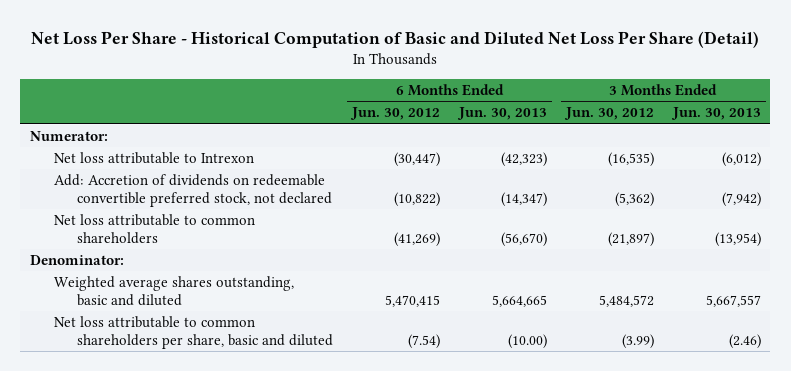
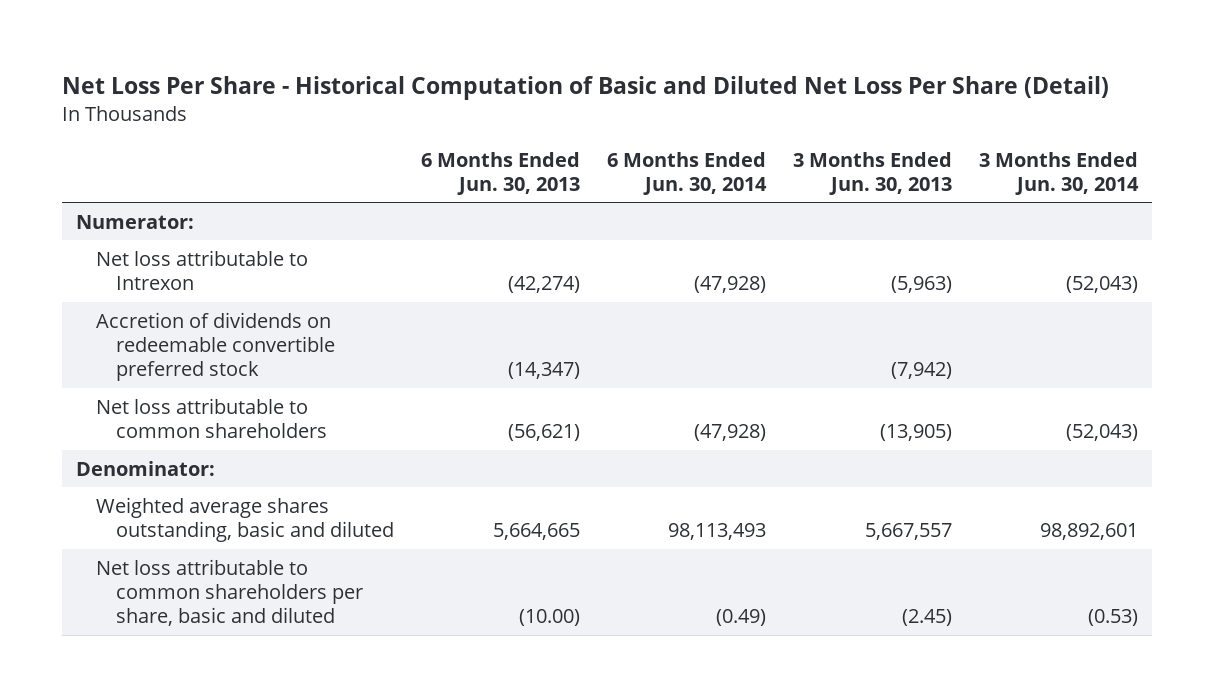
[350,107,441,121] Jun. 30, 2012 -> none
[563,107,654,121] Jun. 30, 2012 -> none
none -> [607,151,768,195] 6 Months Ended Jun. 30, 2014
none -> [979,151,1140,195] 3 Months Ended Jun. 30, 2014
[501,151,548,167] (42,323) -> [507,276,580,294] (42,274)
[721,151,761,167] (6,012) -> [891,276,953,294] (5,963)
[53,173,333,208] Add: Accretion of dividends on redeemable convertible preferred stock, not declared -> [95,311,335,382] Accretion of dividends on redeemable convertible preferred stock
[501,232,548,248] (56,670) -> [507,424,580,442] (56,621)
[714,232,761,248] (13,954) -> [880,424,953,442] (13,905)
[728,334,761,350] (2.46) -> [902,609,953,627] (2.45)

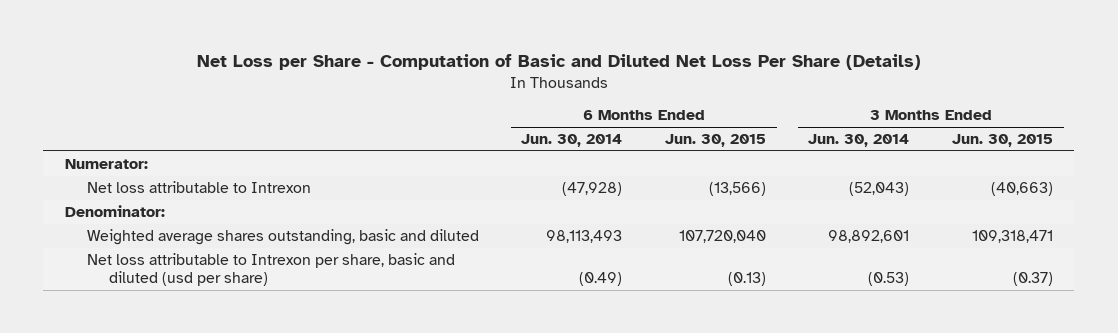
[62,75,1110,100] Net Loss Per Share - Historical Computation of Basic and Diluted Net Loss Per Share (Detail) -> [196,54,921,71] Net Loss per Share - Computation of Basic and Diluted Net Loss Per Share (Details)
[420,151,580,195] 6 Months Ended Jun. 30, 2013 -> none
[793,151,953,195] 3 Months Ended Jun. 30, 2013 -> none
none -> [664,134,766,148] Jun. 30, 2015
none -> [951,134,1053,148] Jun. 30, 2015
[95,311,335,382] Accretion of dividends on redeemable convertible preferred stock -> none
[95,397,327,439] Net loss attributable to common shareholders -> none
[95,558,363,627] Net loss attributable to common shareholders per share, basic and diluted -> [86,253,455,287] Net loss attributable to Intrexon per share, basic and diluted (usd per share)

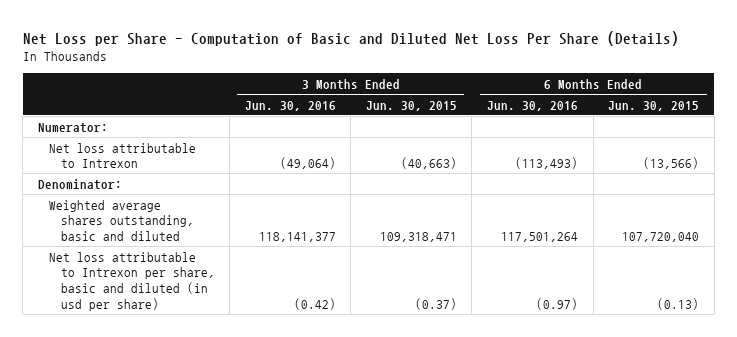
[521,134,623,148] Jun. 30, 2014 -> none
[808,134,910,148] Jun. 30, 2014 -> none
none -> [244,100,336,111] Jun. 30, 2016
none -> [487,100,579,111] Jun. 30, 2016
[86,253,455,287] Net loss attributable to Intrexon per share, basic and diluted (usd per share) -> [49,251,215,311] Net loss attributable to Intrexon per share, basic and diluted (in usd per share)

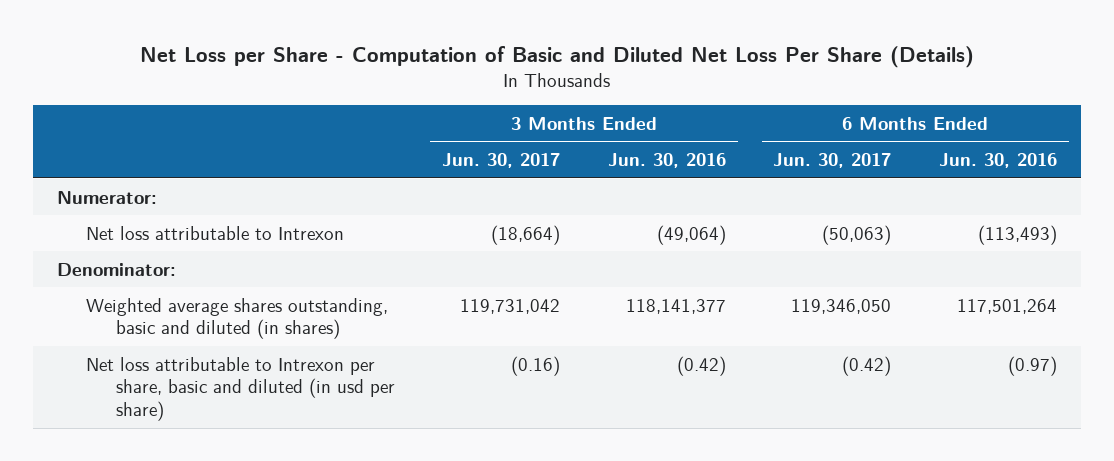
[365,100,457,111] Jun. 30, 2015 -> none
[608,100,700,111] Jun. 30, 2015 -> none
none -> [442,153,561,169] Jun. 30, 2017
none -> [773,153,892,169] Jun. 30, 2017
[49,199,194,241] Weighted average shares outstanding, basic and diluted -> [86,297,389,340] Weighted average shares outstanding, basic and diluted (in shares)

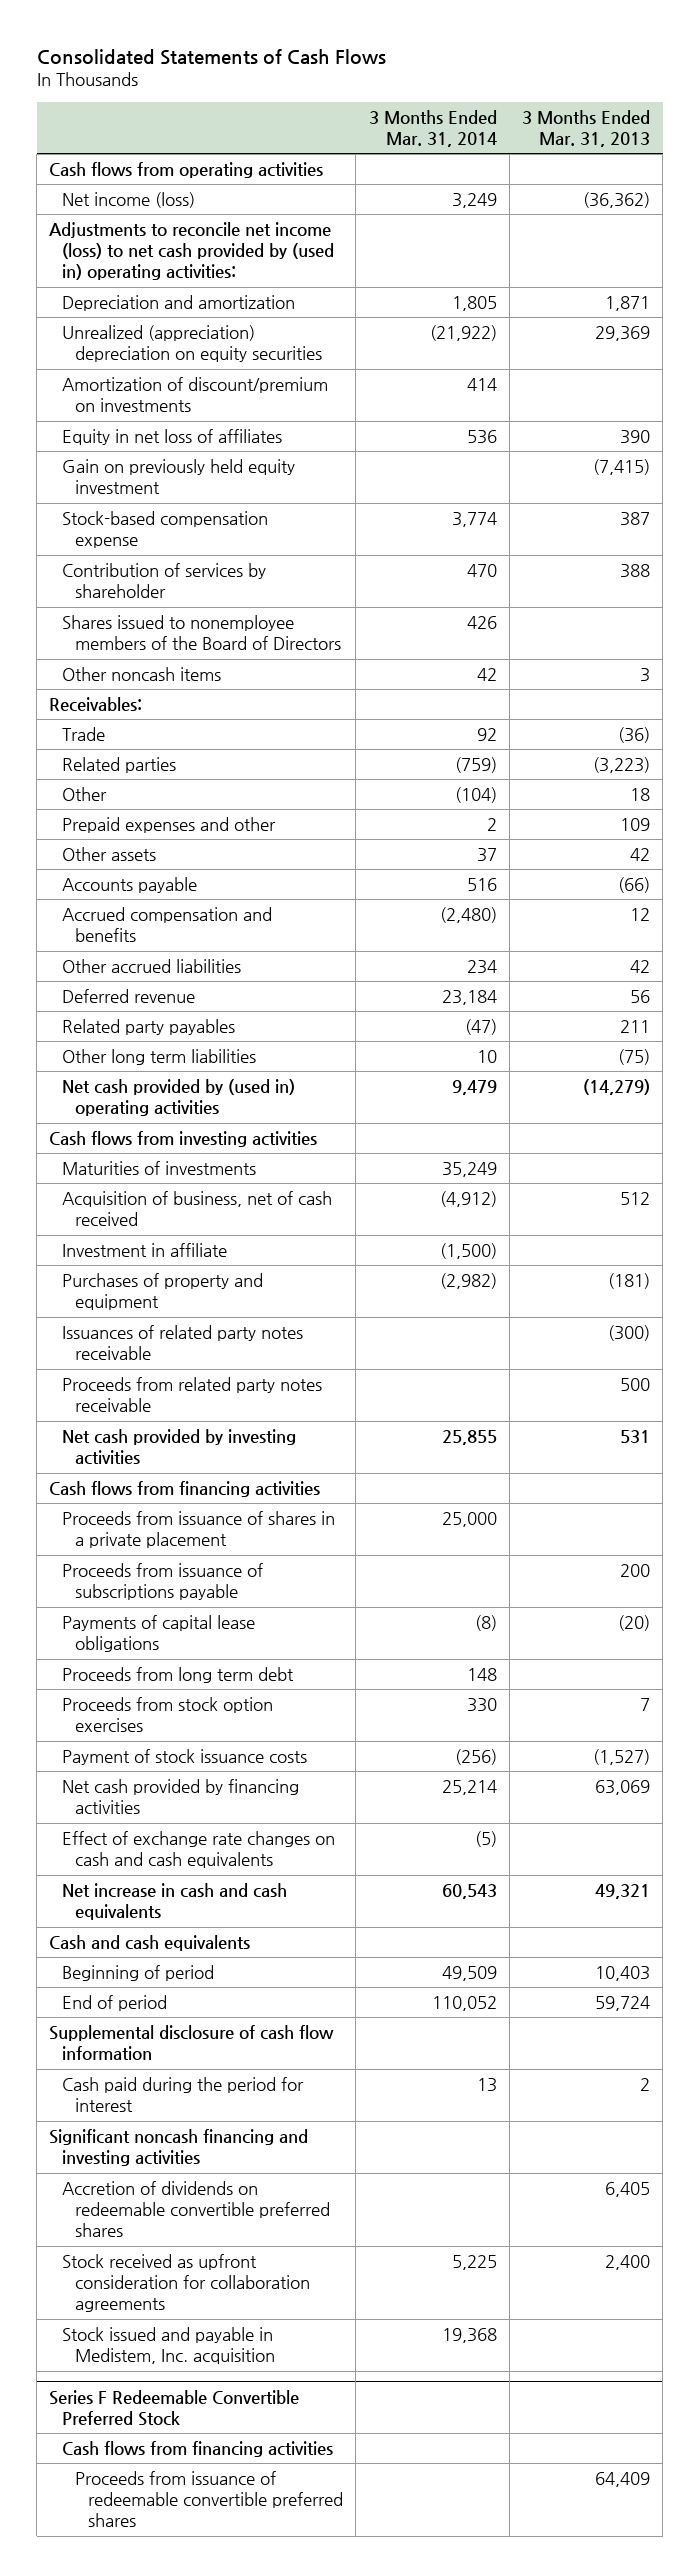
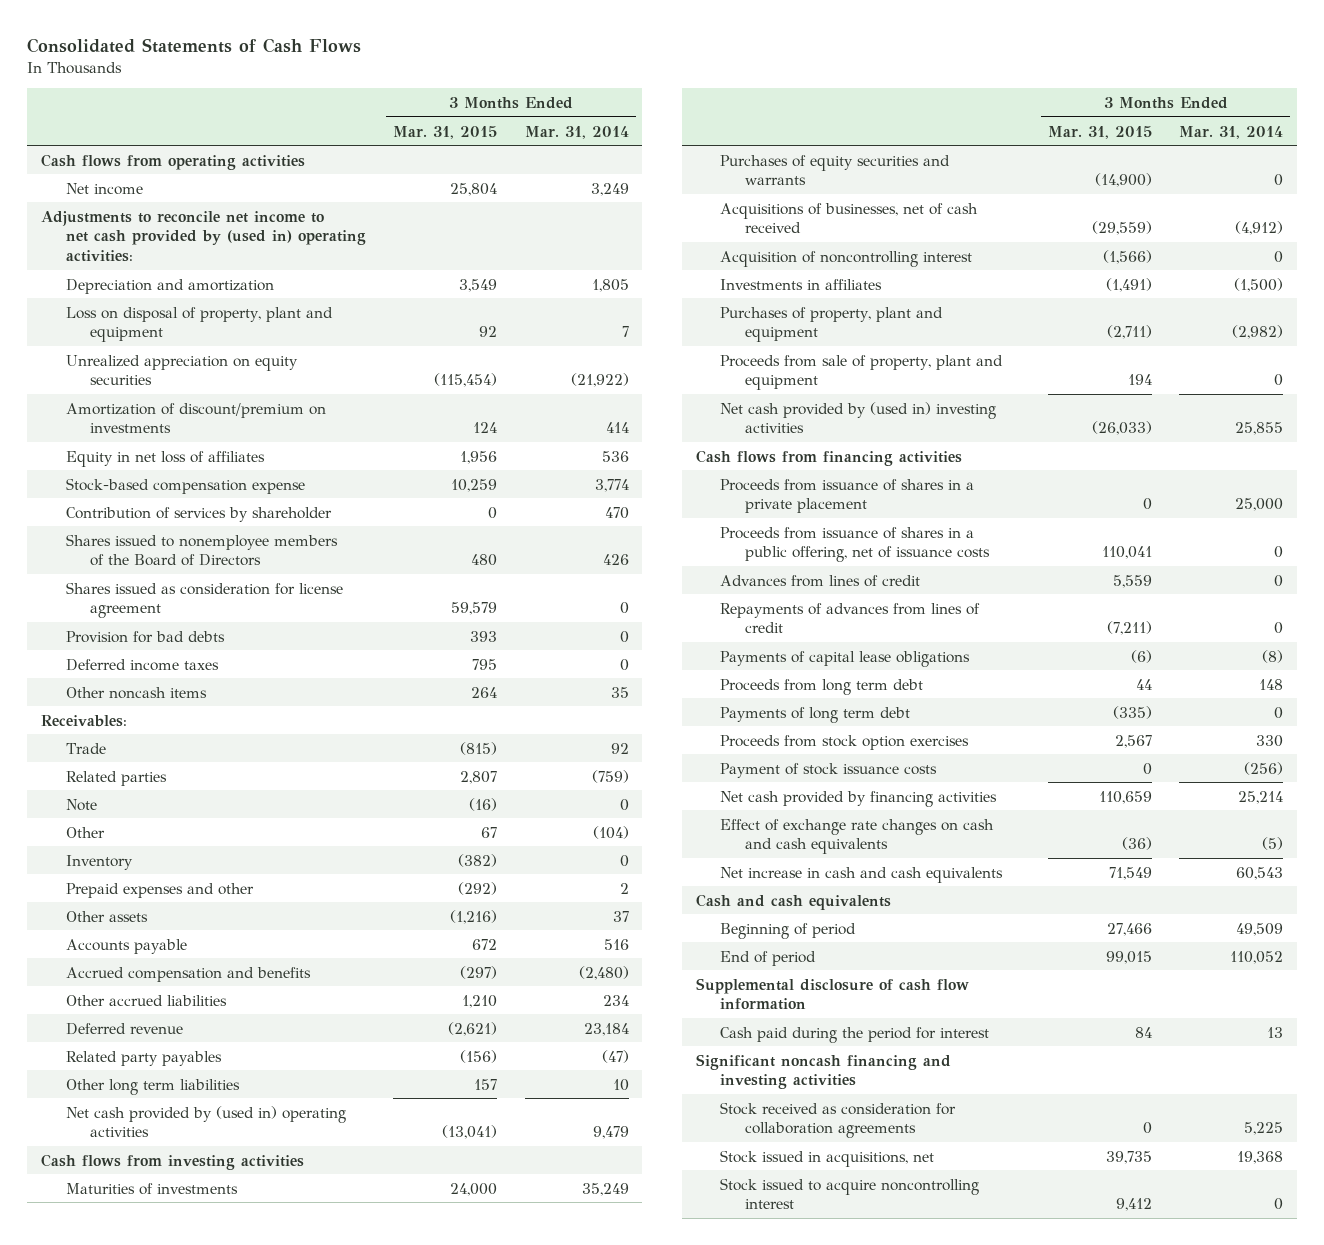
[521,110,650,148] 3 Months Ended Mar. 31, 2013 -> none
none -> [393,125,498,139] Mar. 31, 2015
[62,192,196,209] Net income (loss) -> [65,182,143,195] Net income
[49,222,335,281] Adjustments to reconcile net income (loss) to net cash provided by (used in) operating activities: -> [40,210,366,263] Adjustments to reconcile net income to net cash provided by (used in) operating activities:
none -> [65,306,333,343] Loss on disposal of property, plant and equipment
[62,325,323,363] Unrealized (appreciation) depreciation on equity securities -> [65,354,298,386] Unrealized appreciation on equity securities
[62,459,296,495] Gain on previously held equity investment -> none
none -> [65,581,343,619] Shares issued as consideration for license agreement
none -> [65,630,225,643] Provision for bad debts
none -> [65,658,219,671] Deferred income taxes
[476,668,497,682] 42 -> [610,686,629,698] 35
none -> [65,798,97,811] Note
none -> [65,854,133,870] Inventory
[62,1325,304,1361] Issuances of related party notes receivable -> none
[62,1377,323,1413] Proceeds from related party notes receivable -> none
none -> [720,154,951,186] Purchases of equity securities and warrants
[62,1191,333,1227] Acquisition of business, net of cash received -> [720,202,979,234] Acquisitions of businesses, net of cash received
none -> [720,250,973,267] Acquisition of noncontrolling interest
[62,1243,228,1258] Investment in affiliate -> [720,278,883,290] Investments in affiliates
[62,1273,264,1311] Purchases of property and equipment -> [720,306,944,343] Purchases of property, plant and equipment
none -> [720,354,1004,391] Proceeds from sale of property, plant and equipment
[62,1429,297,1466] Net cash provided by investing activities -> [720,401,997,434] Net cash provided by (used in) investing activities
[62,1563,264,1601] Proceeds from issuance of subscriptions payable -> none
none -> [720,526,990,563] Proceeds from issuance of shares in a public offering, net of issuance costs
none -> [720,574,921,587] Advances from lines of credit
none -> [720,602,981,634] Repayments of advances from lines of credit
none -> [720,706,911,723] Payments of long term debt
[62,2181,331,2238] Accretion of dividends on redeemable convertible preferred shares -> none
[49,2389,300,2426] Series F Redeemable Convertible Preferred Stock -> none
[62,2441,334,2458] Cash flows from financing activities -> none
[75,2471,344,2528] Proceeds from issuance of redeemable convertible preferred shares -> none
[62,2254,311,2313] Stock received as upfront consideration for collaboration agreements -> [720,1101,957,1139] Stock received as consideration for collaboration agreements
[62,2327,276,2365] Stock issued and payable in Medistem, Inc. acquisition -> [720,1149,935,1167] Stock issued in acquisitions, net
none -> [720,1177,980,1210] Stock issued to acquire noncontrolling interest

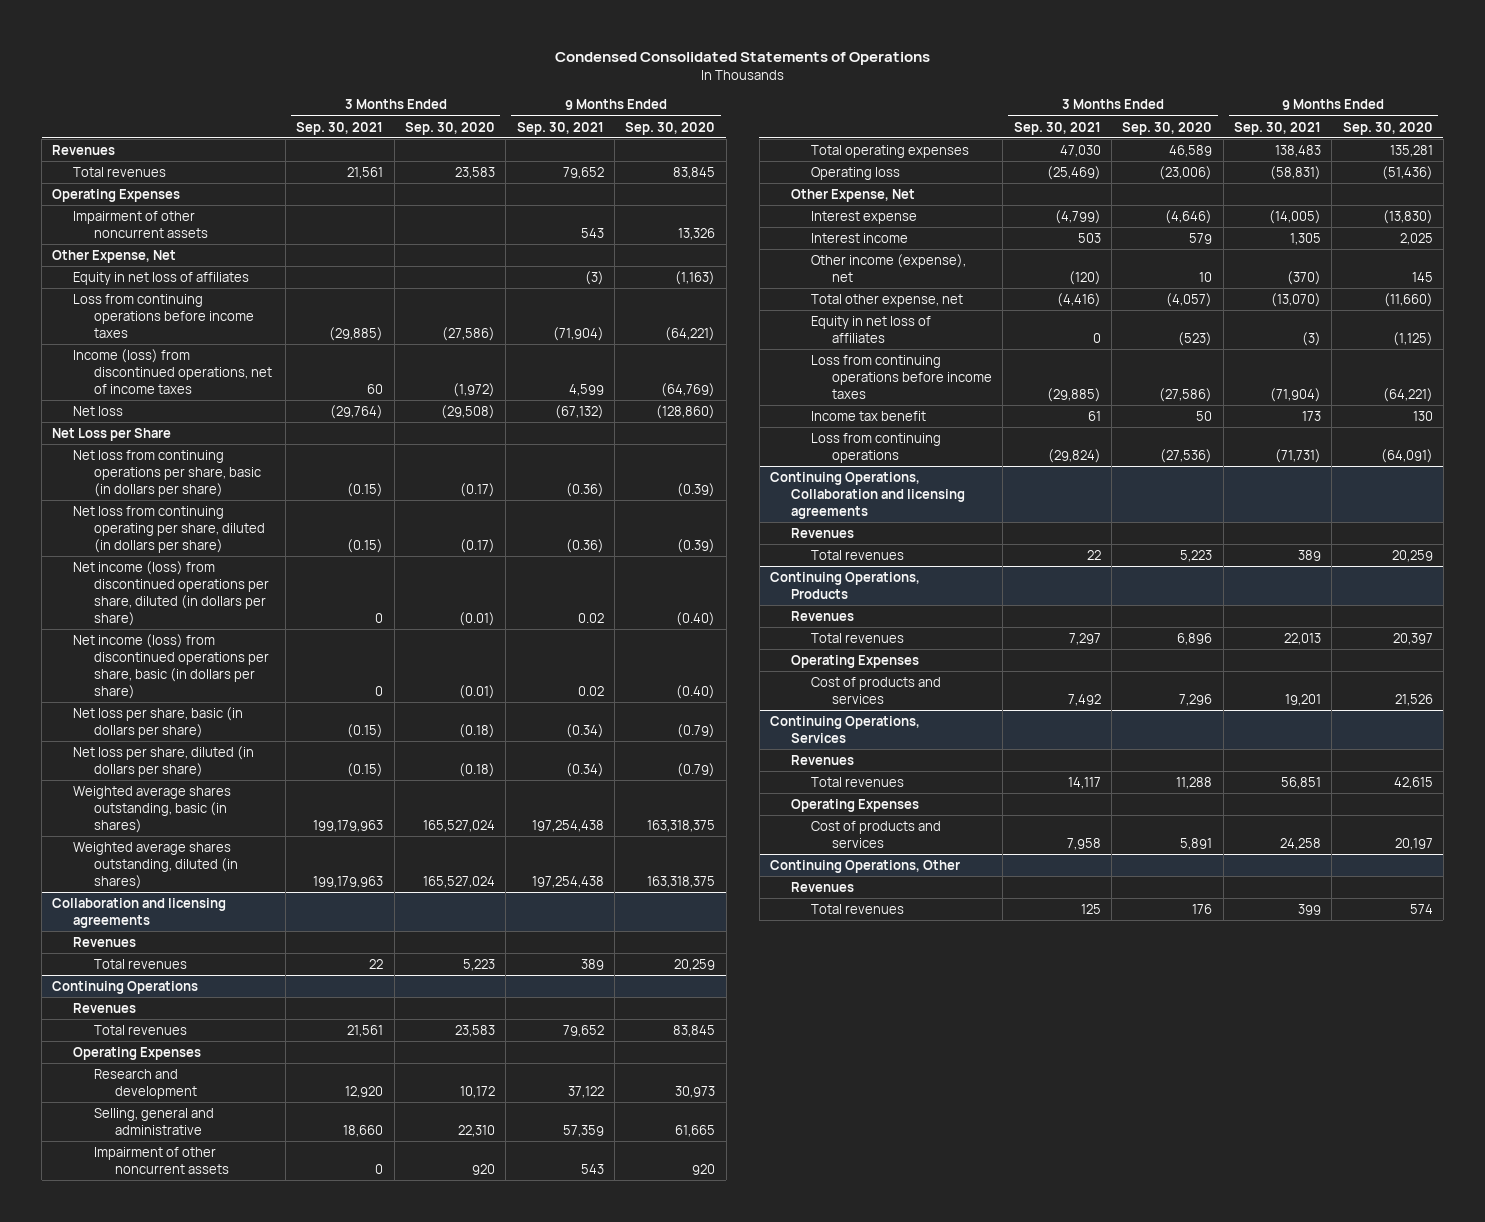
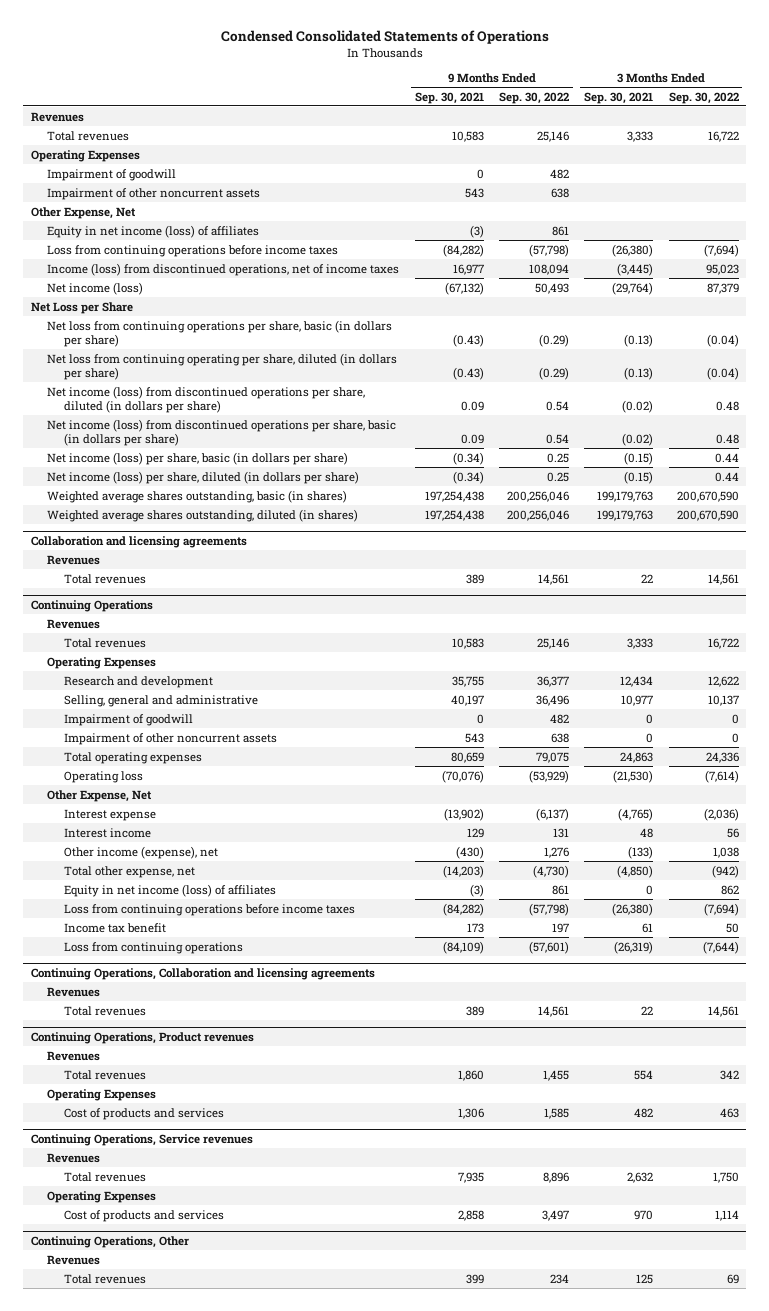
[404,121,495,135] Sep. 30, 2020 -> none
[625,121,716,135] Sep. 30, 2020 -> none
none -> [498,91,569,104] Sep. 30, 2022
none -> [668,91,739,104] Sep. 30, 2022
[347,166,384,179] 21,561 -> [627,130,654,142] 3,333
[562,166,604,179] 79,652 -> [451,130,484,142] 10,583
none -> [47,168,177,181] Impairment of goodwill
[73,271,250,285] Equity in net loss of affiliates -> [47,224,260,238] Equity in net income (loss) of affiliates
[329,326,384,341] (29,885) -> [612,243,654,257] (26,380)
[552,326,604,341] (71,904) -> [442,243,484,257] (84,282)
[367,383,384,394] 60 -> [617,262,654,276] (3,445)
[568,383,604,396] 4,599 -> [452,263,484,275] 16,977
[73,405,124,416] Net loss -> [47,281,144,295] Net income (loss)
[347,482,384,497] (0.15) -> [624,333,654,347] (0.13)
[565,482,604,497] (0.36) -> [452,333,484,347] (0.43)
[347,538,384,553] (0.15) -> [624,366,654,380] (0.13)
[565,538,604,553] (0.36) -> [452,366,484,380] (0.43)
[375,612,384,623] 0 -> [622,399,654,413] (0.02)
[577,612,604,623] 0.02 -> [460,400,484,411] 0.09
[375,685,384,696] 0 -> [622,432,654,446] (0.02)
[577,685,604,696] 0.02 -> [460,433,484,444] 0.09
[73,706,244,738] Net loss per share, basic (in dollars per share) -> [47,451,349,465] Net income (loss) per share, basic (in dollars per share)
[73,745,255,777] Net loss per share, diluted (in dollars per share) -> [47,470,360,484] Net income (loss) per share, diluted (in dollars per share)
[313,819,384,832] 199,179,963 -> [597,490,654,502] 199,179,763
[313,875,384,888] 199,179,963 -> [597,509,654,521] 199,179,763
[347,1024,384,1037] 21,561 -> [627,637,654,649] 3,333
[562,1024,604,1037] 79,652 -> [451,637,484,649] 10,583
[345,1085,384,1098] 12,920 -> [620,675,654,687] 12,434
[567,1085,604,1098] 37,122 -> [451,675,484,687] 35,755
[343,1124,384,1137] 18,660 -> [621,694,654,706] 10,977
[562,1124,604,1137] 57,359 -> [450,694,484,706] 40,197
none -> [64,713,194,726] Impairment of goodwill
[1059,144,1101,157] 47,030 -> [620,751,654,763] 24,863
[1274,144,1321,157] 138,483 -> [450,751,484,763] 80,659
[1046,165,1101,180] (25,469) -> [613,769,654,783] (21,530)
[1269,165,1321,180] (58,831) -> [441,769,484,783] (70,076)
[1054,209,1101,224] (4,799) -> [618,807,654,821] (4,765)
[1268,209,1321,224] (14,005) -> [443,807,484,821] (13,902)
[1077,232,1101,243] 503 -> [640,827,654,838] 48
[1289,232,1321,245] 1,305 -> [466,827,484,838] 129
[1068,270,1101,285] (120) -> [628,845,654,859] (133)
[1286,270,1321,285] (370) -> [455,845,484,859] (430)
[1056,292,1101,307] (4,416) -> [617,864,654,878] (4,850)
[1270,292,1321,307] (13,070) -> [442,864,484,878] (14,203)
[811,315,932,343] Equity in net loss of affiliates -> [64,883,277,897] Equity in net income (loss) of affiliates
[1046,387,1101,402] (29,885) -> [612,902,654,916] (26,380)
[1269,387,1321,402] (71,904) -> [442,902,484,916] (84,282)
[1047,448,1101,463] (29,824) -> [614,940,654,954] (26,319)
[1274,448,1321,463] (71,731) -> [442,940,484,954] (84,109)
[769,571,920,599] Continuing Operations, Products -> [30,1031,254,1044] Continuing Operations, Product revenues
[1068,632,1101,645] 7,297 -> [634,1069,654,1080] 554
[1283,632,1321,645] 22,013 -> [457,1069,484,1081] 1,860
[769,715,920,743] Continuing Operations, Services -> none
[1067,693,1101,706] 7,492 -> [634,1107,654,1118] 482
[1284,693,1321,706] 19,201 -> [457,1107,484,1119] 1,306
none -> [30,1133,253,1146] Continuing Operations, Service revenues
[1067,776,1101,789] 14,117 -> [627,1171,654,1183] 2,632
[1280,776,1321,789] 56,851 -> [457,1171,484,1183] 7,935
[1066,837,1101,850] 7,958 -> [634,1209,654,1220] 970
[1279,837,1321,850] 24,258 -> [457,1209,484,1221] 2,858

